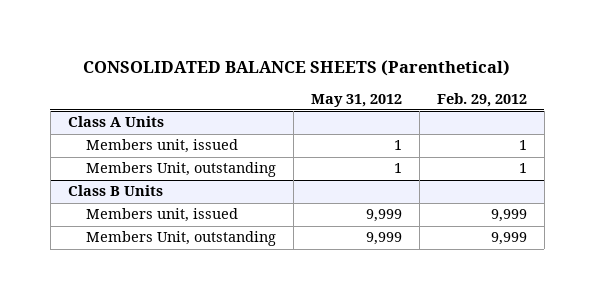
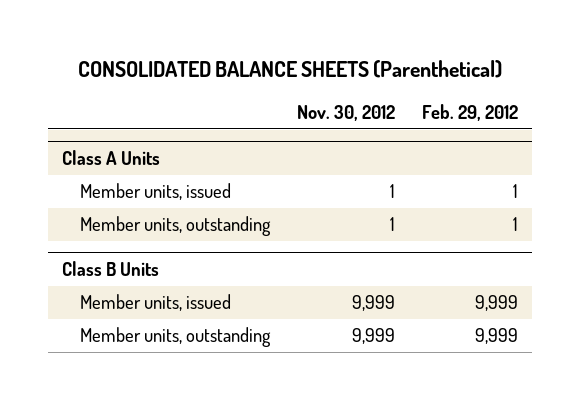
[310,93,402,107] May 31, 2012 -> none
none -> [297,104,396,121] Nov. 30, 2012
[85,139,238,154] Members unit, issued -> [80,183,232,201] Member units, issued
[85,162,276,178] Members Unit, outstanding -> [80,216,272,237] Member units, outstanding
[85,208,238,223] Members unit, issued -> [80,294,232,312] Member units, issued
[85,231,276,247] Members Unit, outstanding -> [80,327,272,348] Member units, outstanding

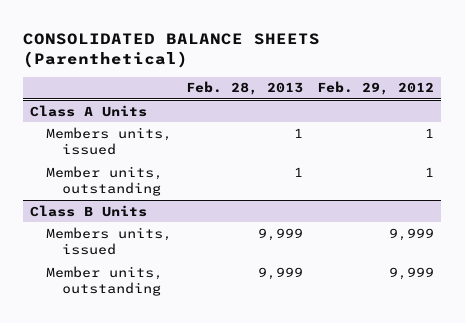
[297,104,396,121] Nov. 30, 2012 -> none
none -> [186,81,304,96] Feb. 28, 2013
[80,183,232,201] Member units, issued -> [46,126,173,156] Members units, issued
[80,294,232,312] Member units, issued -> [46,226,173,256] Members units, issued

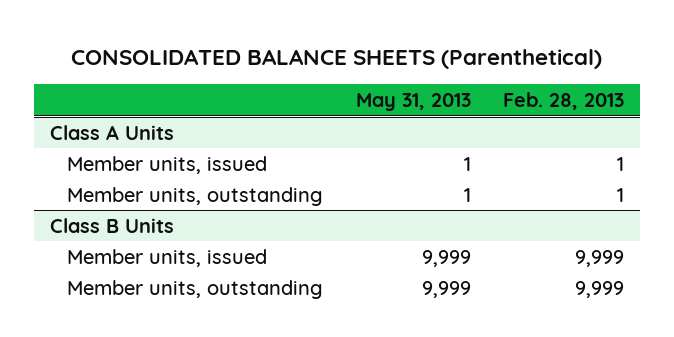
[317,81,435,96] Feb. 29, 2012 -> none
none -> [355,93,471,112] May 31, 2013
[46,126,173,156] Members units, issued -> [67,155,268,174] Member units, issued
[46,226,173,256] Members units, issued -> [67,248,268,267] Member units, issued

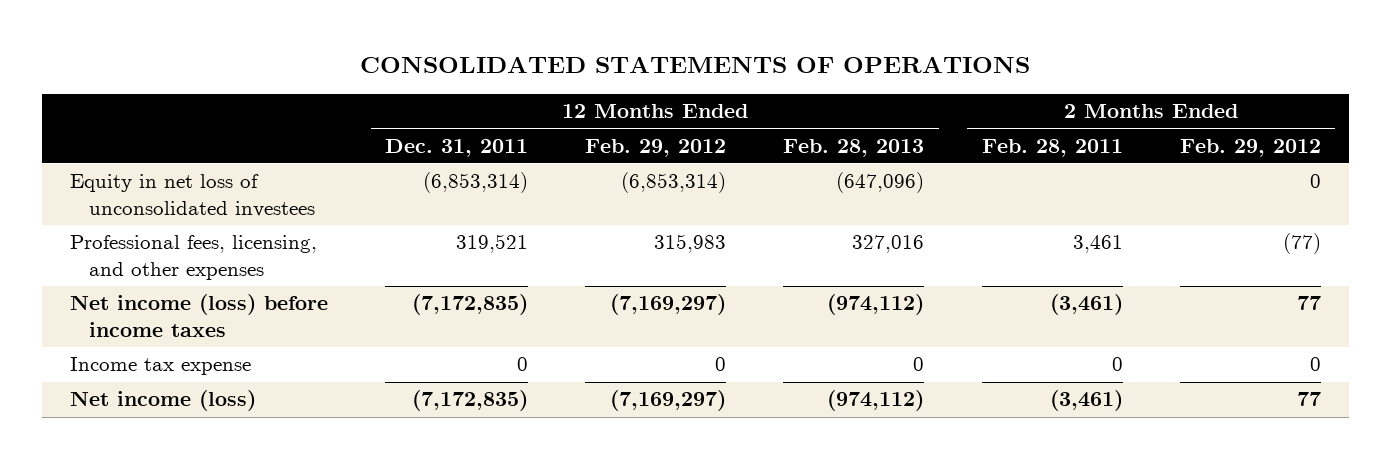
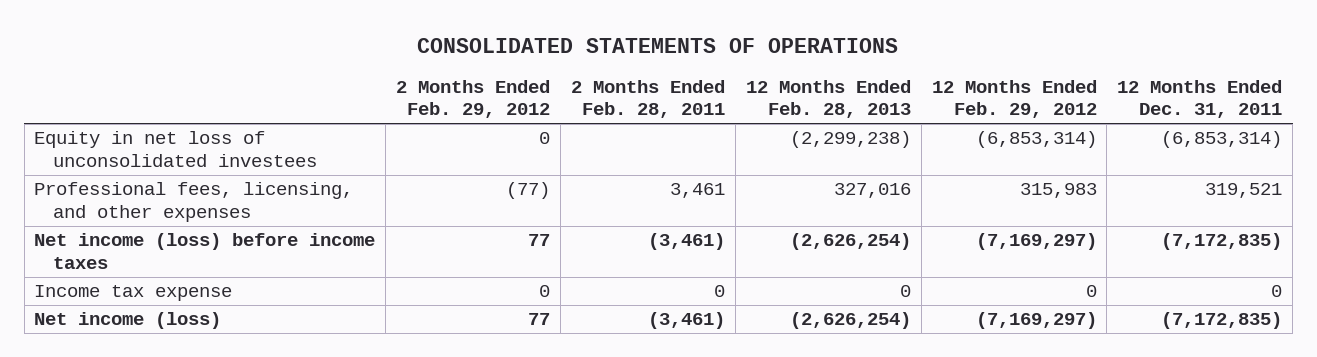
[836,172,925,194] (647,096) -> [789,131,911,149] (2,299,238)
[827,294,925,316] (974,112) -> [789,233,911,251] (2,626,254)
[827,390,925,412] (974,112) -> [789,312,911,330] (2,626,254)

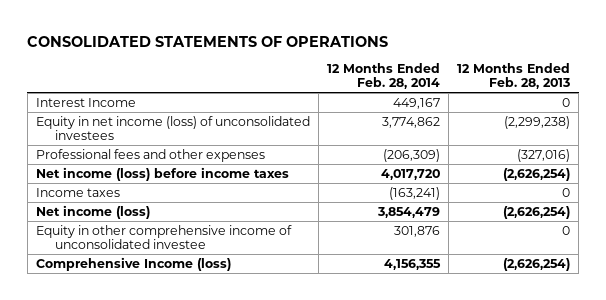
[396,79,551,119] 2 Months Ended Feb. 29, 2012 -> none
[571,79,726,119] 2 Months Ended Feb. 28, 2011 -> none
[931,79,1097,119] 12 Months Ended Feb. 29, 2012 -> none
[1117,79,1283,119] 12 Months Ended Dec. 31, 2011 -> none
none -> [327,62,441,90] 12 Months Ended Feb. 28, 2014
none -> [35,97,136,107] Interest Income
[34,131,318,168] Equity in net loss of unconsolidated investees -> [35,115,310,141] Equity in net income (loss) of unconsolidated investees
[34,182,354,223] Professional fees, licensing, and other expenses -> [35,148,265,162] Professional fees and other expenses
[833,183,911,199] 327,016 -> [517,148,571,162] (327,016)
[34,285,233,302] Income tax expense -> [35,187,120,197] Income taxes
none -> [35,224,292,250] Equity in other comprehensive income of unconsolidated investee
none -> [35,256,231,271] Comprehensive Income (loss)

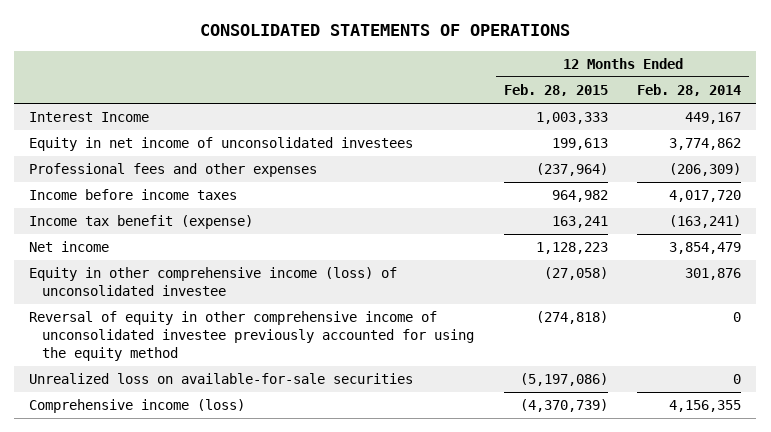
[457,62,571,90] 12 Months Ended Feb. 28, 2013 -> none
none -> [503,84,608,97] Feb. 28, 2015
[35,115,310,141] Equity in net income (loss) of unconsolidated investees -> [29,137,414,152] Equity in net income of unconsolidated investees
[35,166,289,181] Net income (loss) before income taxes -> [29,189,238,201] Income before income taxes
[35,187,120,197] Income taxes -> [29,215,254,230] Income tax benefit (expense)
[35,204,150,219] Net income (loss) -> [29,241,110,253] Net income
[35,224,292,250] Equity in other comprehensive income of unconsolidated investee -> [29,267,398,297] Equity in other comprehensive income (loss) of unconsolidated investee
none -> [29,311,475,361] Reversal of equity in other comprehensive income of unconsolidated investee previously accounted for using the equity method
none -> [29,373,414,385] Unrealized loss on available-for-sale securities
[35,256,231,271] Comprehensive Income (loss) -> [29,399,246,414] Comprehensive income (loss)

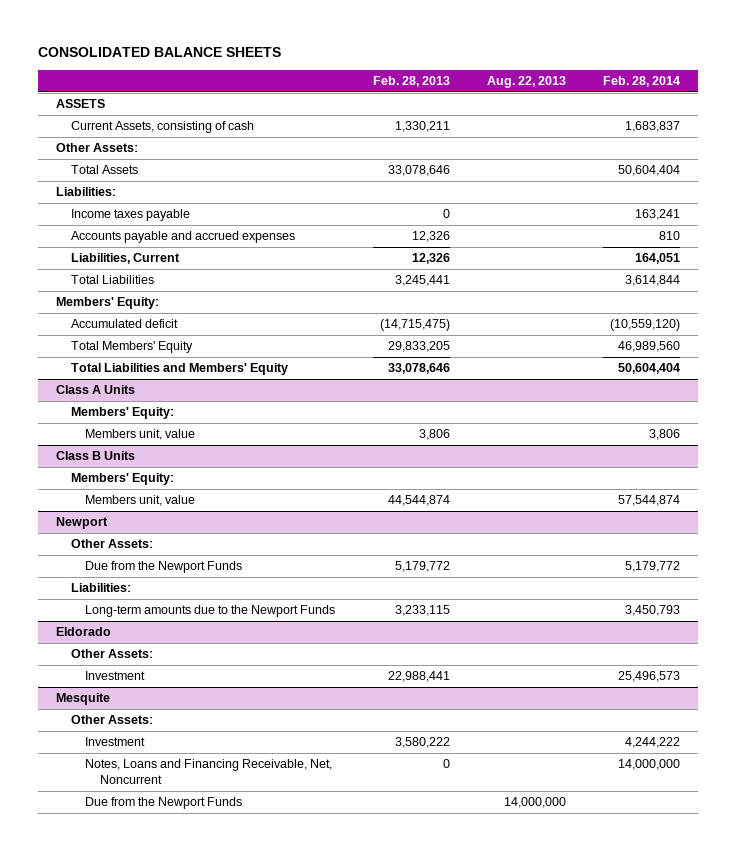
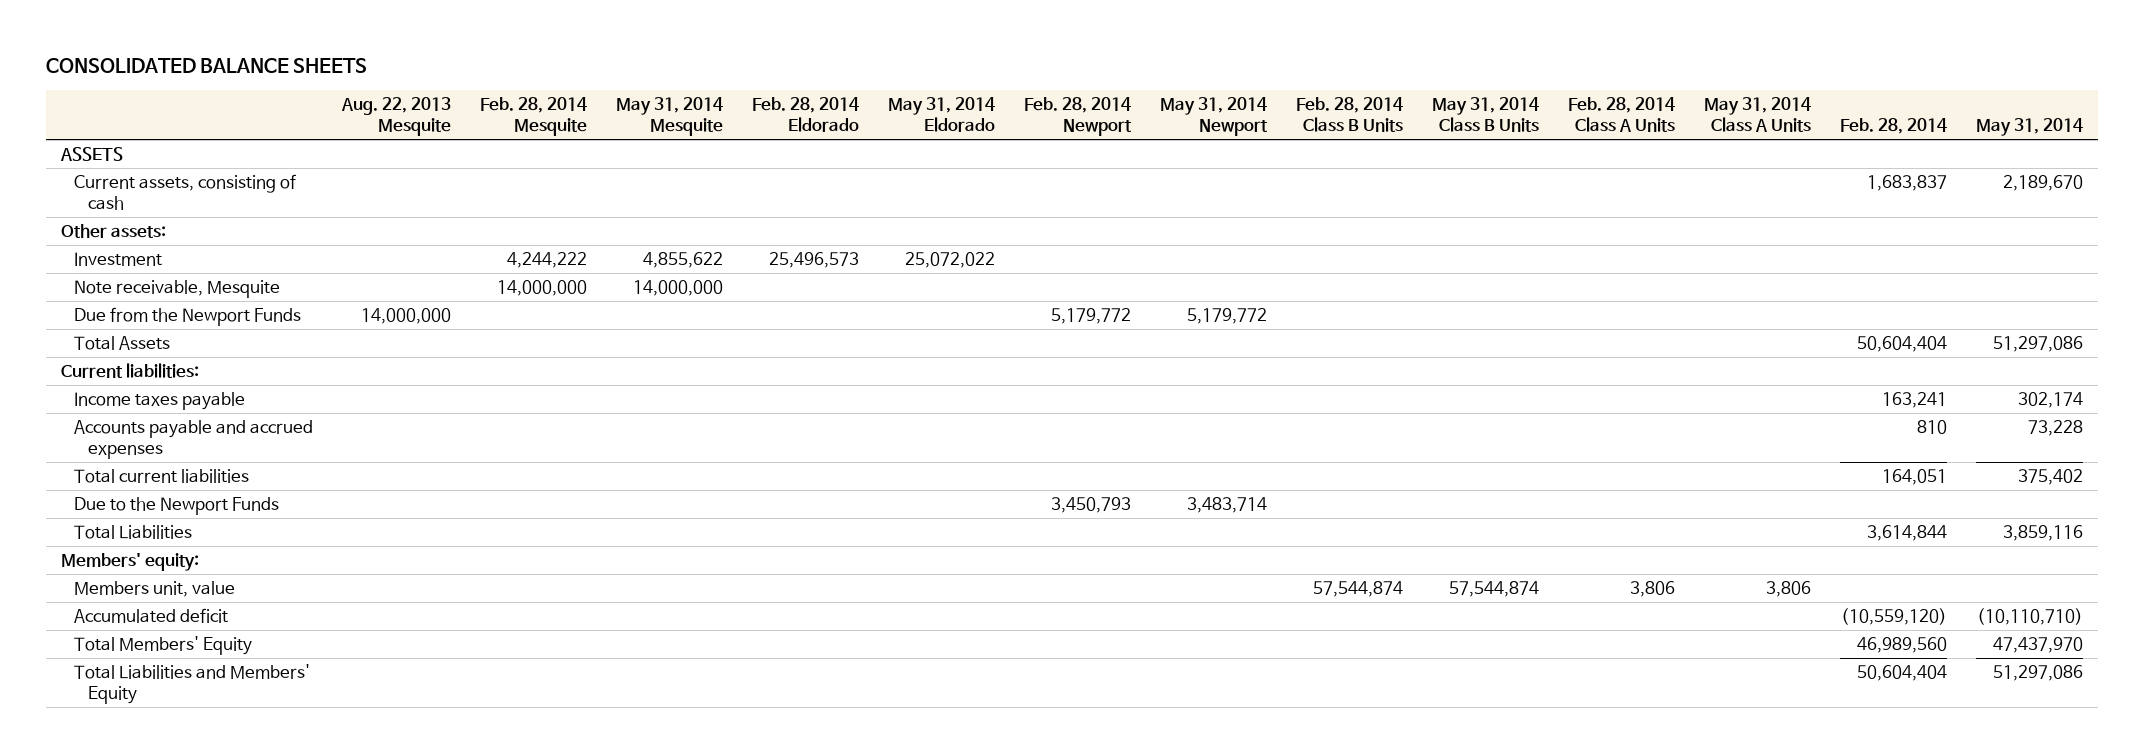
[372,75,450,87] Feb. 28, 2013 -> none
[486,75,566,88] Aug. 22, 2013 -> none
none -> [341,97,452,137] Aug. 22, 2013 Mesquite
none -> [480,97,588,137] Feb. 28, 2014 Mesquite
none -> [616,97,724,137] May 31, 2014 Mesquite
none -> [752,97,860,133] Feb. 28, 2014 Eldorado
none -> [888,97,996,133] May 31, 2014 Eldorado
none -> [1024,97,1133,137] Feb. 28, 2014 Newport
none -> [1160,97,1269,137] May 31, 2014 Newport
none -> [1296,97,1404,133] Feb. 28, 2014 Class B Units
none -> [1432,97,1540,133] May 31, 2014 Class B Units
none -> [1568,97,1676,133] Feb. 28, 2014 Class A Units
none -> [1704,97,1812,133] May 31, 2014 Class A Units
none -> [1976,118,2084,137] May 31, 2014
[70,121,254,134] Current Assets, consisting of cash -> [74,174,297,211] Current assets, consisting of cash
[56,143,139,153] Other Assets: -> [60,224,166,239] Other assets:
none -> [74,252,163,267] Investment
none -> [74,280,281,299] Note receivable, Mesquite
none -> [74,307,302,327] Due from the Newport Funds
[56,187,117,197] Liabilities: -> [60,363,199,379] Current liabilities:
[70,253,180,265] Liabilities, Current -> [74,469,250,484] Total current liabilities
none -> [74,497,280,516] Due to the Newport Funds
[56,297,160,310] Members' Equity: -> [60,553,199,572] Members' equity:
none -> [74,581,236,598] Members unit, value
[56,385,136,395] Class A Units -> none
[70,407,174,420] Members' Equity: -> none
[85,429,196,441] Members unit, value -> none
[56,451,136,461] Class B Units -> none
[70,473,174,486] Members' Equity: -> none
[85,495,196,507] Members unit, value -> none
[56,517,109,530] Newport -> none
[70,539,153,549] Other Assets: -> none
[85,561,243,574] Due from the Newport Funds -> none
[70,583,131,593] Liabilities: -> none
[85,605,336,618] Long-term amounts due to the Newport Funds -> none
[56,627,112,637] Eldorado -> none
[70,649,153,659] Other Assets: -> none
[85,671,146,681] Investment -> none
[56,693,111,706] Mesquite -> none
[70,715,153,725] Other Assets: -> none
[85,737,146,747] Investment -> none
[85,759,333,785] Notes, Loans and Financing Receivable, Net, Noncurrent -> none
[85,797,243,810] Due from the Newport Funds -> none

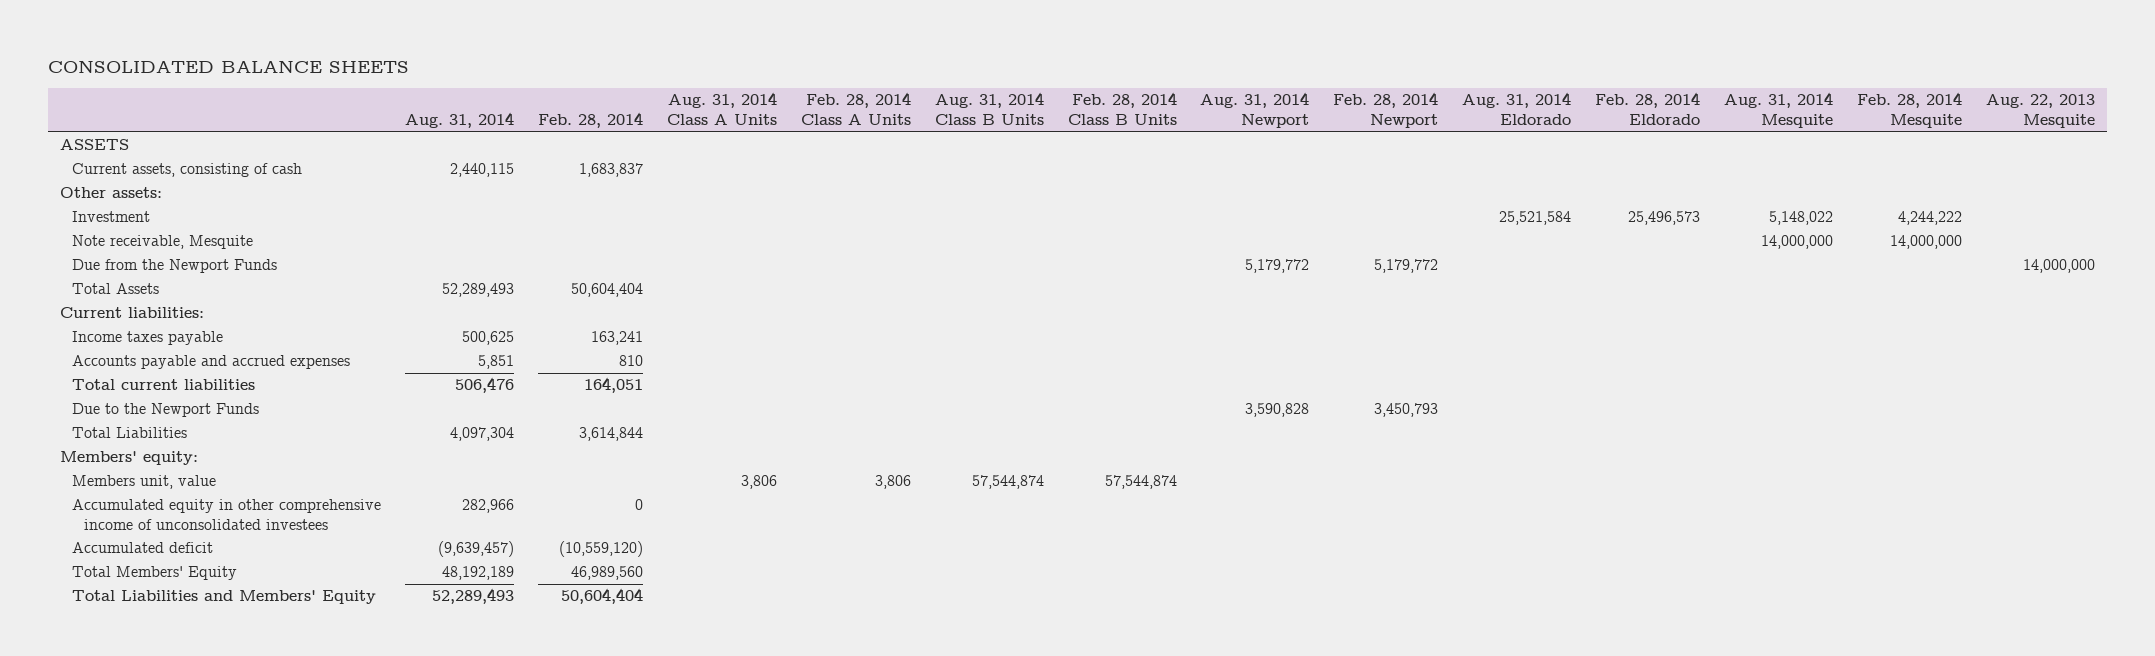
[616,97,724,137] May 31, 2014 Mesquite -> none
[888,97,996,133] May 31, 2014 Eldorado -> none
[1160,97,1269,137] May 31, 2014 Newport -> none
[1432,97,1540,133] May 31, 2014 Class B Units -> none
[1704,97,1812,133] May 31, 2014 Class A Units -> none
[1976,118,2084,137] May 31, 2014 -> none
none -> [405,112,515,129] Aug. 31, 2014
none -> [666,92,777,126] Aug. 31, 2014 Class A Units
none -> [934,92,1044,126] Aug. 31, 2014 Class B Units
none -> [1200,92,1310,129] Aug. 31, 2014 Newport
none -> [1462,92,1572,126] Aug. 31, 2014 Eldorado
none -> [1724,92,1834,129] Aug. 31, 2014 Mesquite
none -> [72,499,382,530] Accumulated equity in other comprehensive income of unconsolidated investees

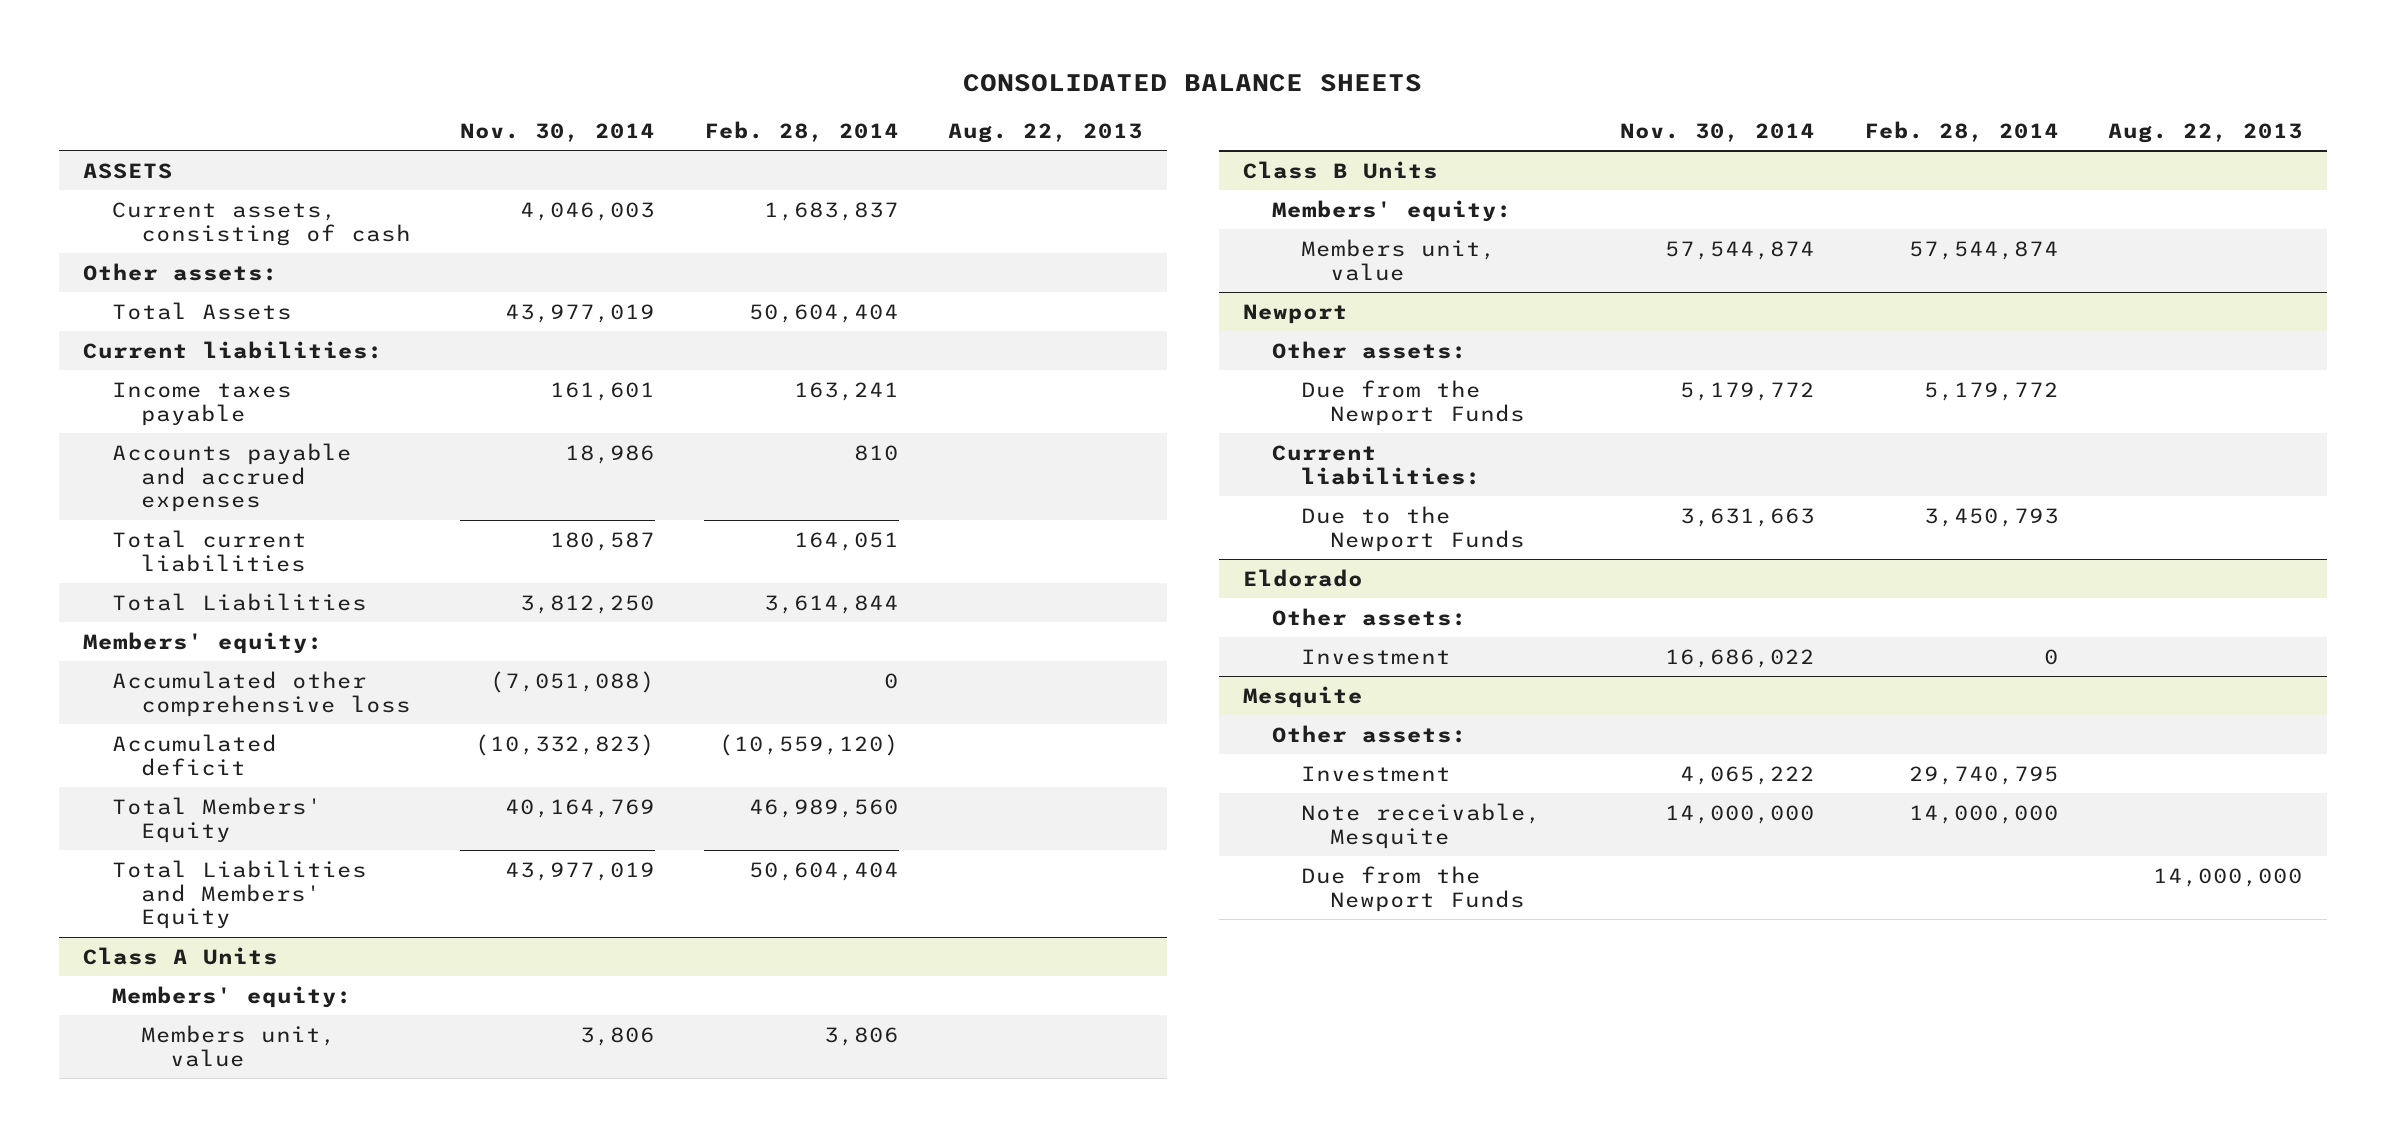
[405,112,515,129] Aug. 31, 2014 -> none
[666,92,777,126] Aug. 31, 2014 Class A Units -> none
[800,92,911,126] Feb. 28, 2014 Class A Units -> none
[934,92,1044,126] Aug. 31, 2014 Class B Units -> none
[1067,92,1177,126] Feb. 28, 2014 Class B Units -> none
[1200,92,1310,129] Aug. 31, 2014 Newport -> none
[1333,92,1439,129] Feb. 28, 2014 Newport -> none
[1462,92,1572,126] Aug. 31, 2014 Eldorado -> none
[1595,92,1701,126] Feb. 28, 2014 Eldorado -> none
[1724,92,1834,129] Aug. 31, 2014 Mesquite -> none
[1856,92,1962,129] Feb. 28, 2014 Mesquite -> none
[1985,94,2095,129] Aug. 22, 2013 Mesquite -> none
none -> [459,123,655,143] Nov. 30, 2014
none -> [947,123,1143,144] Aug. 22, 2013
[72,211,151,223] Investment -> none
[72,235,254,250] Note receivable, Mesquite -> none
[72,259,278,274] Due from the Newport Funds -> none
[72,403,260,418] Due to the Newport Funds -> none
[72,475,217,490] Members unit, value -> none
[72,499,382,530] Accumulated equity in other comprehensive income of unconsolidated investees -> none
none -> [112,670,411,717] Accumulated other comprehensive loss
none -> [83,946,279,965] Class A Units
none -> [112,985,353,1008] Members' equity:
none -> [140,1024,336,1067] Members unit, value
none -> [1243,160,1439,179] Class B Units
none -> [1272,199,1513,222] Members' equity:
none -> [1300,238,1496,281] Members unit, value
none -> [1243,303,1349,324] Newport
none -> [1272,340,1468,359] Other assets:
none -> [1300,379,1525,426] Due from the Newport Funds
none -> [1272,444,1481,485] Current liabilities:
none -> [1300,505,1525,552] Due to the Newport Funds
none -> [1243,568,1364,587] Eldorado
none -> [1272,607,1468,626] Other assets:
none -> [1300,648,1451,665] Investment
none -> [1243,685,1364,708] Mesquite
none -> [1272,724,1468,743] Other assets:
none -> [1300,765,1451,782] Investment
none -> [1300,802,1541,849] Note receivable, Mesquite
none -> [1300,865,1525,912] Due from the Newport Funds

